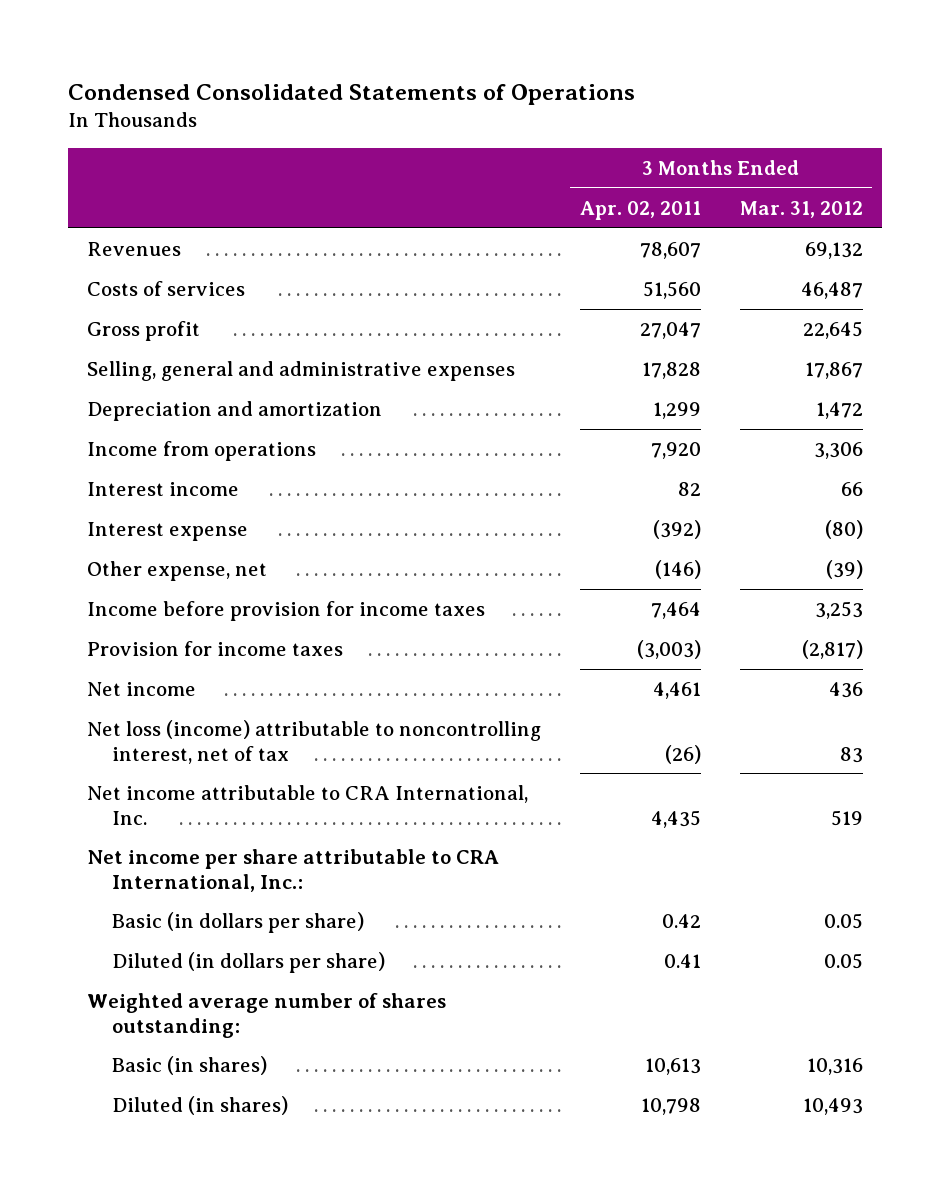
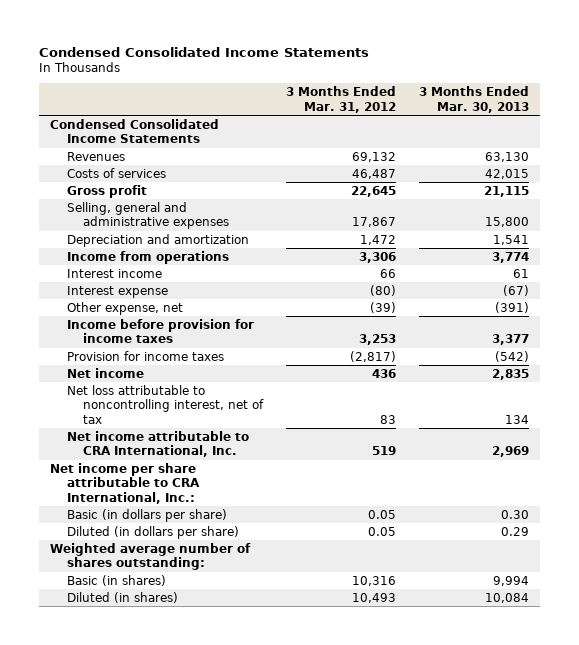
[67,83,635,105] Condensed Consolidated Statements of Operations -> [38,46,369,57] Condensed Consolidated Income Statements
[579,201,701,221] Apr. 02, 2011 -> none
none -> [418,86,529,113] 3 Months Ended Mar. 30, 2013
none -> [50,118,220,144] Condensed Consolidated Income Statements
[87,720,542,764] Net loss (income) attributable to noncontrolling interest, net of tax -> [66,384,264,424] Net loss attributable to noncontrolling interest, net of tax

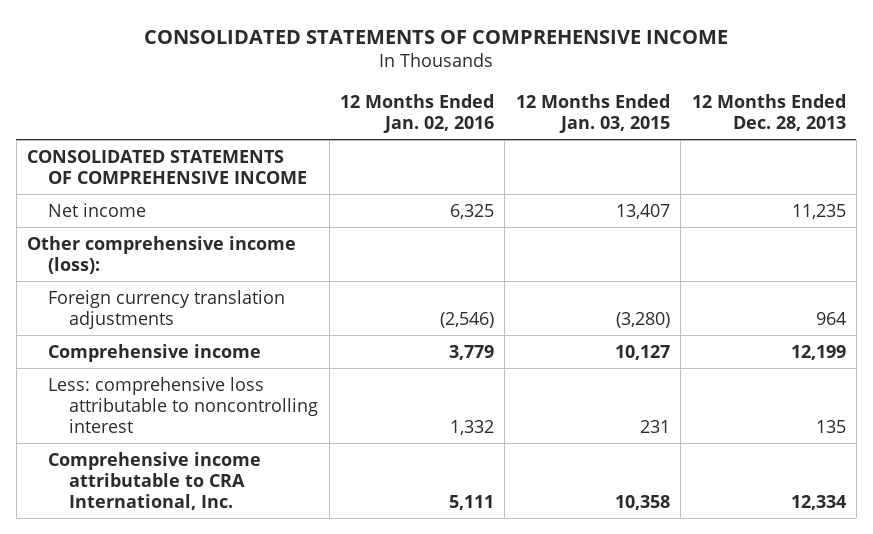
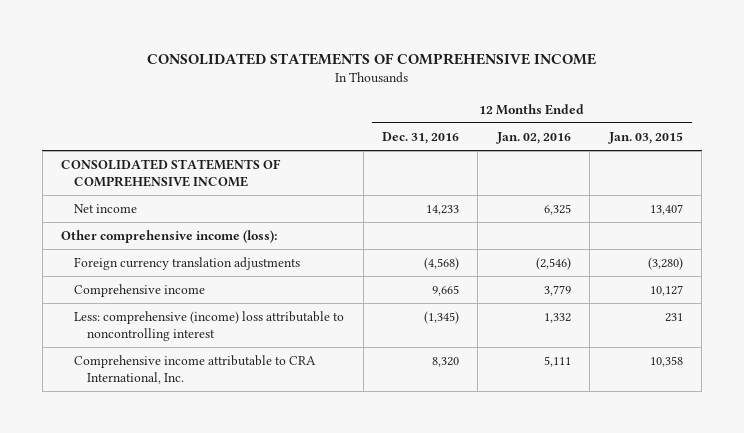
[691,93,846,131] 12 Months Ended Dec. 28, 2013 -> none
none -> [381,131,459,144] Dec. 31, 2016
[48,376,319,434] Less: comprehensive loss attributable to noncontrolling interest -> [74,311,345,341] Less: comprehensive (income) loss attributable to noncontrolling interest

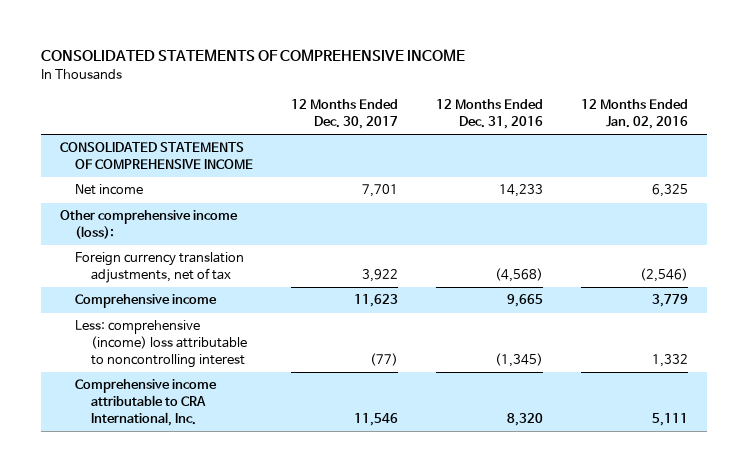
[607,131,683,144] Jan. 03, 2015 -> none
none -> [291,99,399,130] 12 Months Ended Dec. 30, 2017
[74,257,301,271] Foreign currency translation adjustments -> [75,252,245,284] Foreign currency translation adjustments, net of tax

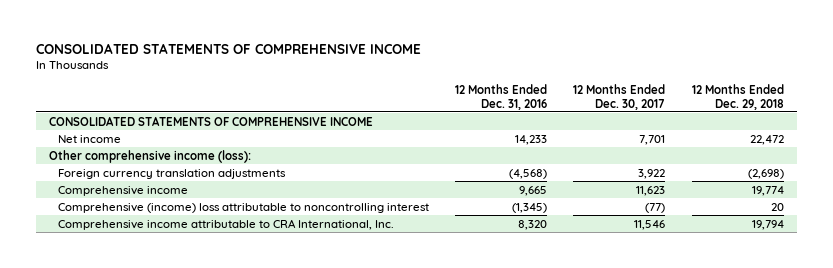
[581,99,689,130] 12 Months Ended Jan. 02, 2016 -> none
none -> [691,83,784,110] 12 Months Ended Dec. 29, 2018
[75,252,245,284] Foreign currency translation adjustments, net of tax -> [57,168,286,179] Foreign currency translation adjustments
[75,320,248,369] Less: comprehensive (income) loss attributable to noncontrolling interest -> [57,202,429,213] Comprehensive (income) loss attributable to noncontrolling interest

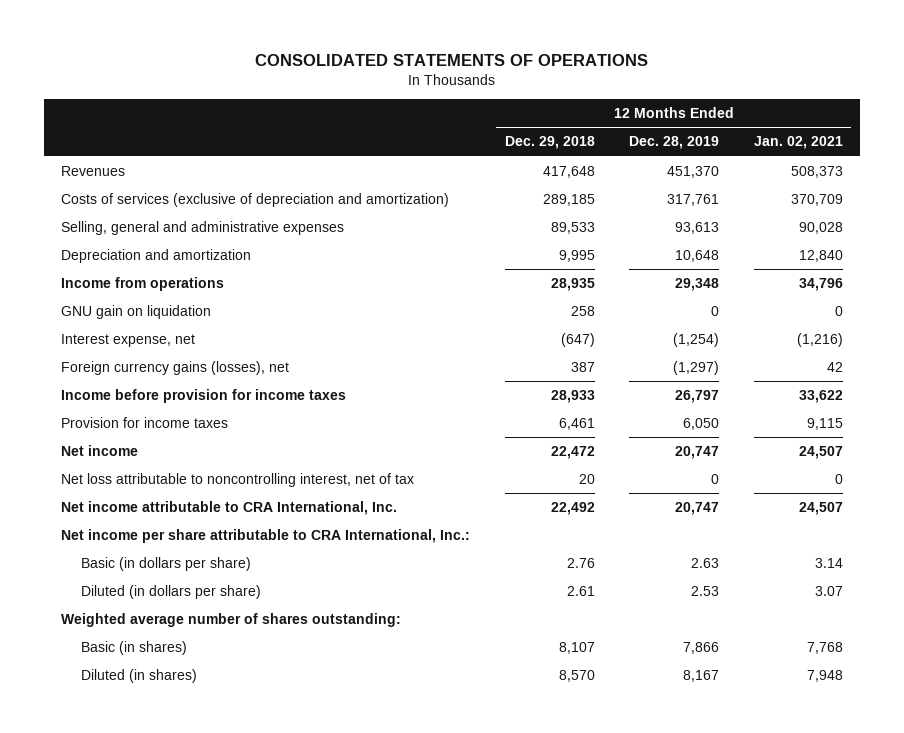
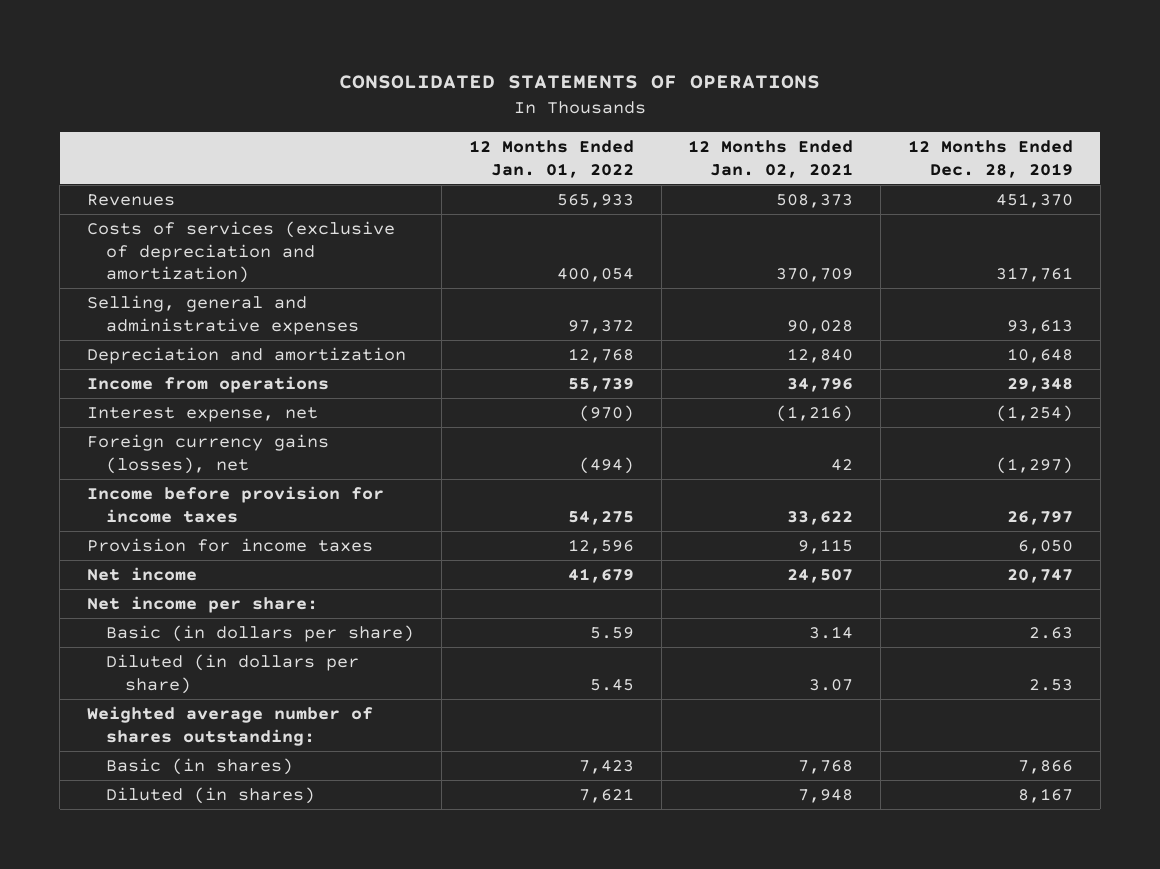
[504,136,595,150] Dec. 29, 2018 -> none
none -> [468,139,634,178] 12 Months Ended Jan. 01, 2022
[61,304,212,319] GNU gain on liquidation -> none
[61,472,415,487] Net loss attributable to noncontrolling interest, net of tax -> none
[61,500,398,515] Net income attributable to CRA International, Inc. -> none
[61,528,471,543] Net income per share attributable to CRA International, Inc.: -> [87,596,319,614] Net income per share:

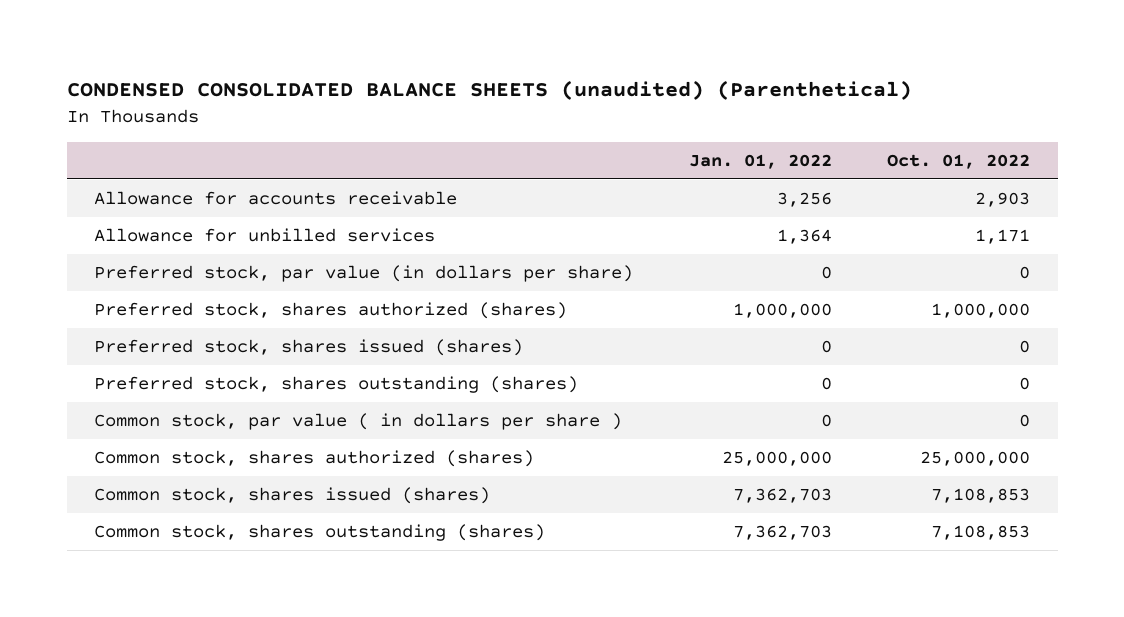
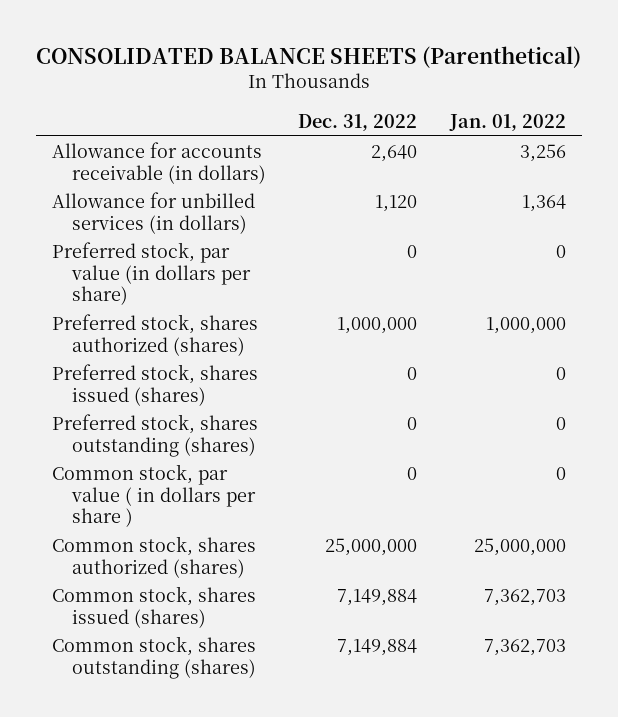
[66,80,912,101] CONDENSED CONSOLIDATED BALANCE SHEETS (unaudited) (Parenthetical) -> [36,46,582,69] CONSOLIDATED BALANCE SHEETS (Parenthetical)
[886,153,1030,169] Oct. 01, 2022 -> none
none -> [298,113,418,131] Dec. 31, 2022
[94,191,458,206] Allowance for accounts receivable -> [52,142,266,184] Allowance for accounts receivable (in dollars)
[94,228,436,243] Allowance for unbilled services -> [52,192,256,234] Allowance for unbilled services (in dollars)

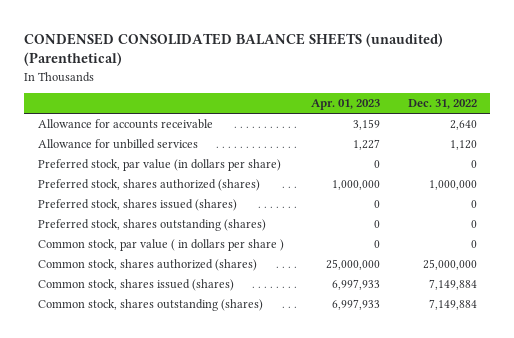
[36,46,582,69] CONSOLIDATED BALANCE SHEETS (Parenthetical) -> [23,32,443,67] CONDENSED CONSOLIDATED BALANCE SHEETS (unaudited) (Parenthetical)
[449,113,567,131] Jan. 01, 2022 -> none
none -> [311,99,381,111] Apr. 01, 2023
[52,142,266,184] Allowance for accounts receivable (in dollars) -> [37,119,213,130] Allowance for accounts receivable
[52,192,256,234] Allowance for unbilled services (in dollars) -> [37,139,198,150] Allowance for unbilled services

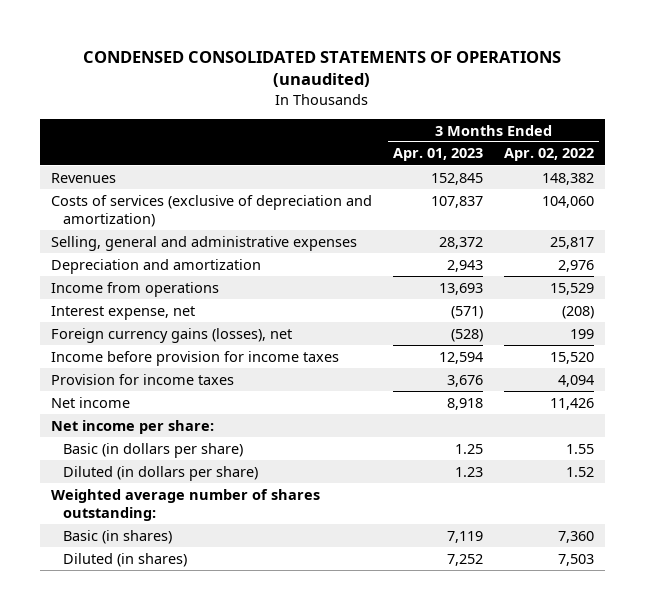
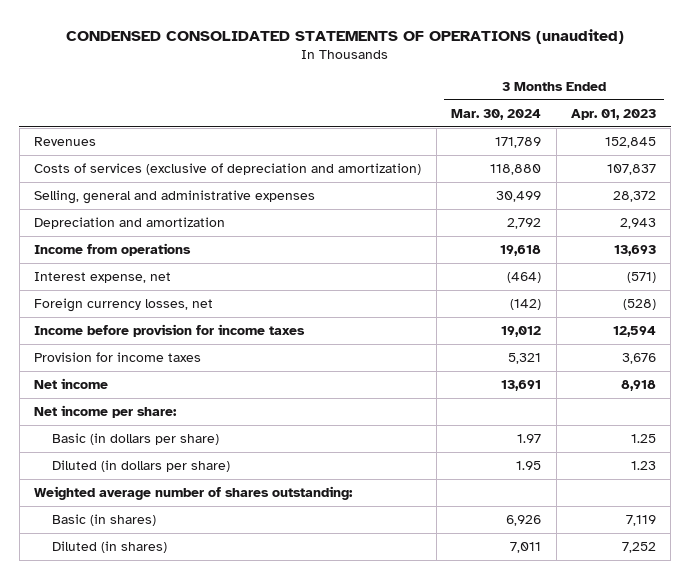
[504,148,595,162] Apr. 02, 2022 -> none
none -> [451,108,542,120] Mar. 30, 2024
[50,327,292,343] Foreign currency gains (losses), net -> [34,298,214,313] Foreign currency losses, net

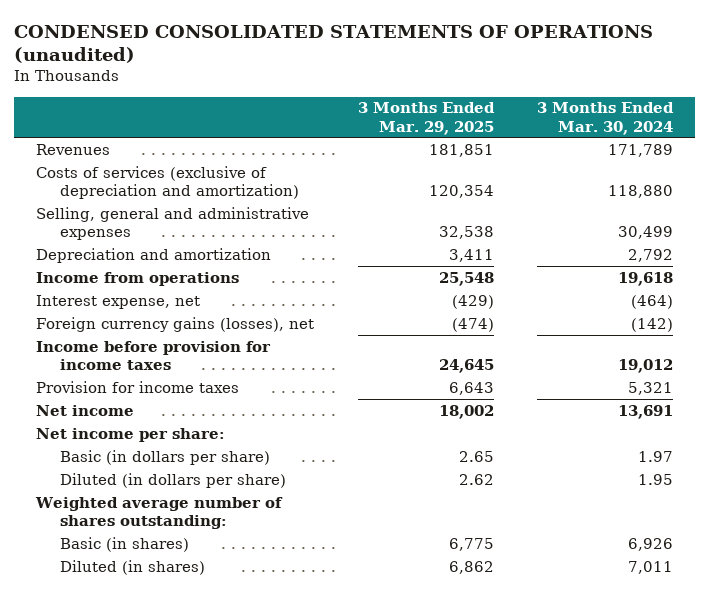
[571,108,657,120] Apr. 01, 2023 -> none
none -> [357,102,495,135] 3 Months Ended Mar. 29, 2025
[34,298,214,313] Foreign currency losses, net -> [35,316,314,332] Foreign currency gains (losses), net

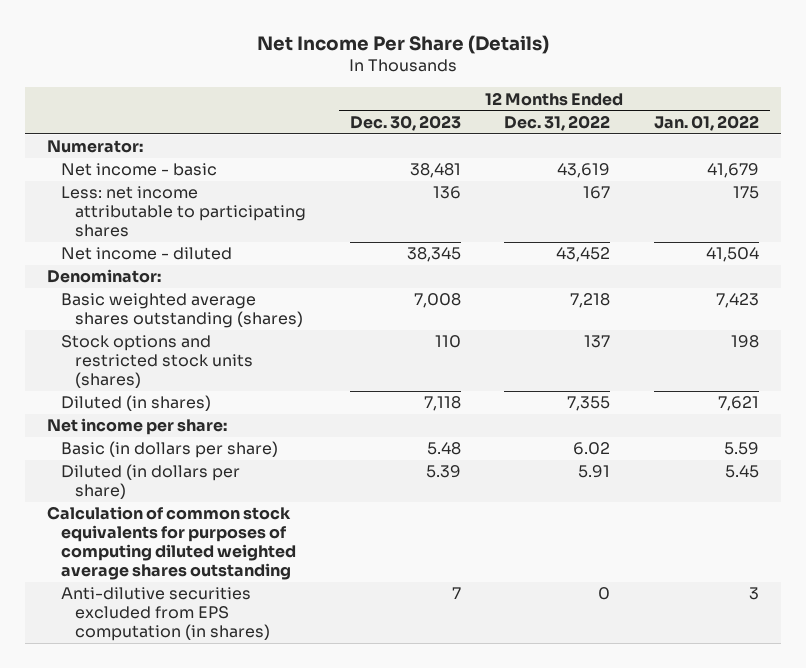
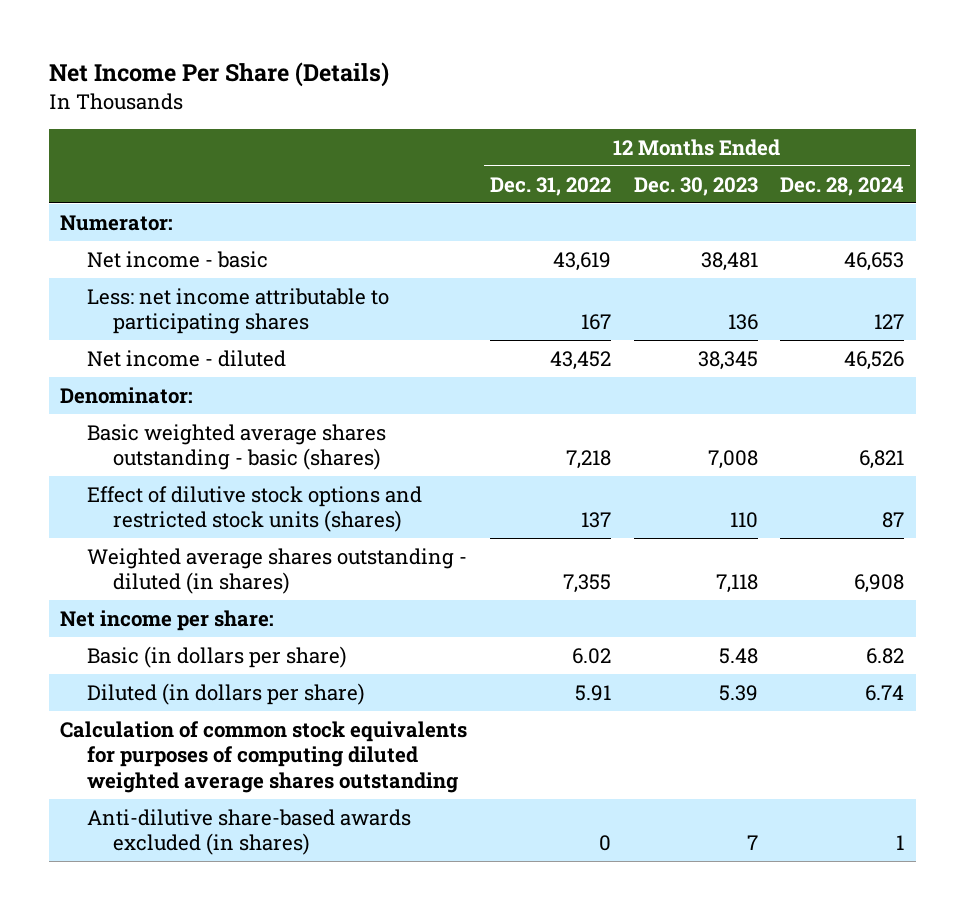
[654,114,760,131] Jan. 01, 2022 -> none
none -> [780,176,905,196] Dec. 28, 2024
[60,293,303,329] Basic weighted average shares outstanding (shares) -> [86,423,386,471] Basic weighted average shares outstanding - basic (shares)
[60,335,253,389] Stock options and restricted stock units (shares) -> [86,485,422,533] Effect of dilutive stock options and restricted stock units (shares)
[60,395,211,412] Diluted (in shares) -> [86,547,467,595] Weighted average shares outstanding - diluted (in shares)
[60,587,270,642] Anti-dilutive securities excluded from EPS computation (in shares) -> [86,808,411,856] Anti-dilutive share-based awards excluded (in shares)

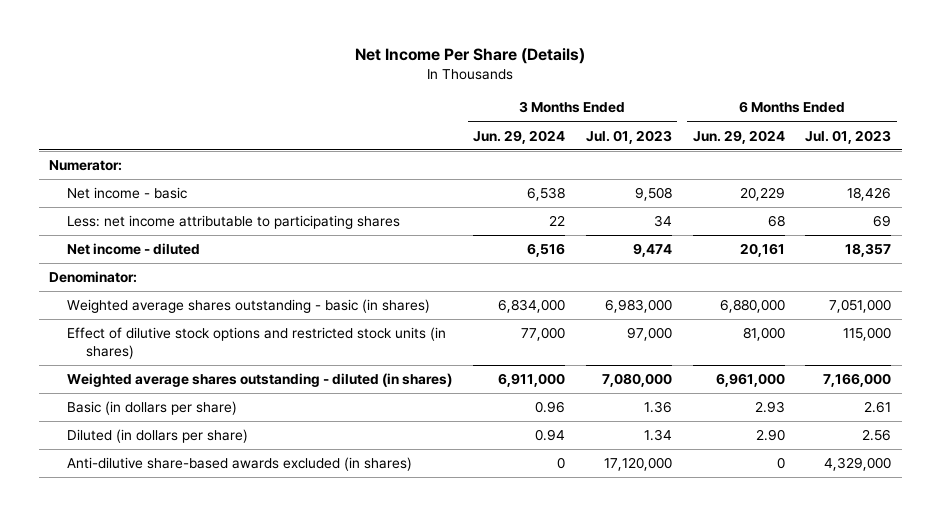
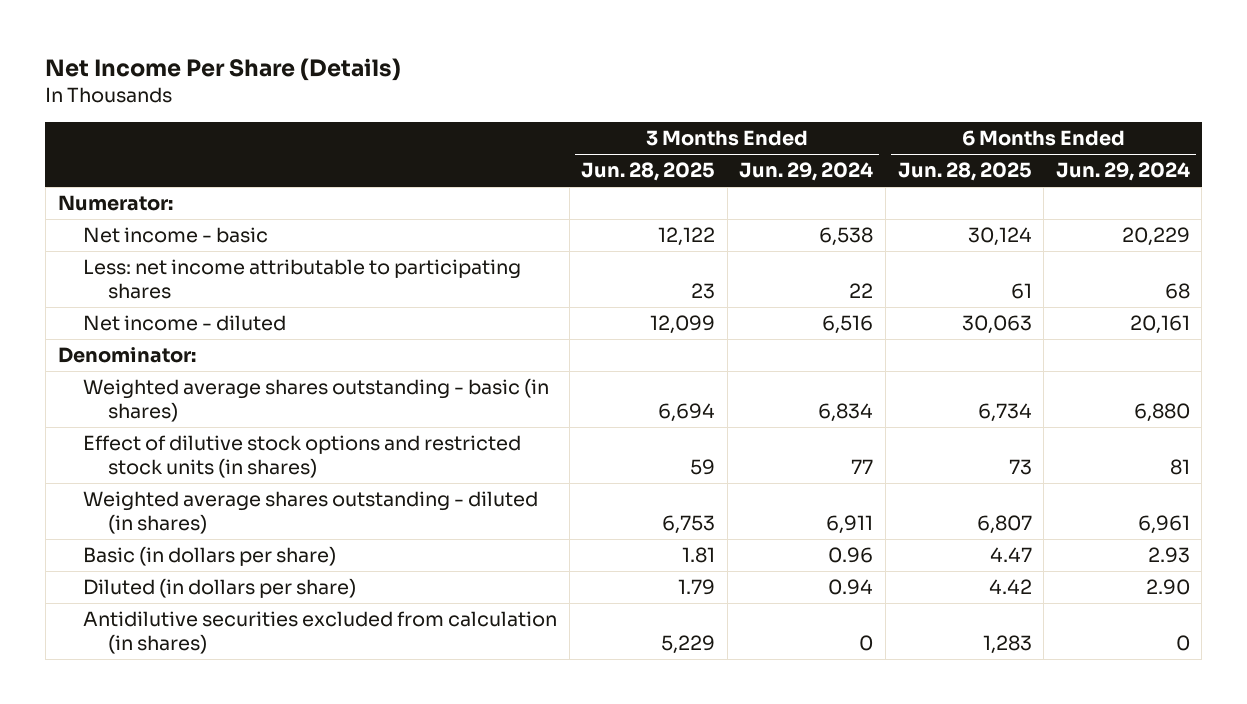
[585,129,672,144] Jul. 01, 2023 -> none
[805,129,892,144] Jul. 01, 2023 -> none
none -> [581,162,716,182] Jun. 28, 2025
none -> [897,162,1032,182] Jun. 28, 2025
[498,299,566,314] 6,834,000 -> [818,402,874,422] 6,834
[719,299,785,314] 6,880,000 -> [1133,402,1190,422] 6,880
[521,327,566,342] 77,000 -> [851,458,874,474] 77
[742,327,785,342] 81,000 -> [1169,458,1190,475] 81
[498,373,566,388] 6,911,000 -> [826,514,874,534] 6,911
[715,373,785,388] 6,961,000 -> [1137,514,1190,534] 6,961
[67,457,413,472] Anti-dilutive share-based awards excluded (in shares) -> [82,611,557,654] Antidilutive securities excluded from calculation (in shares)

